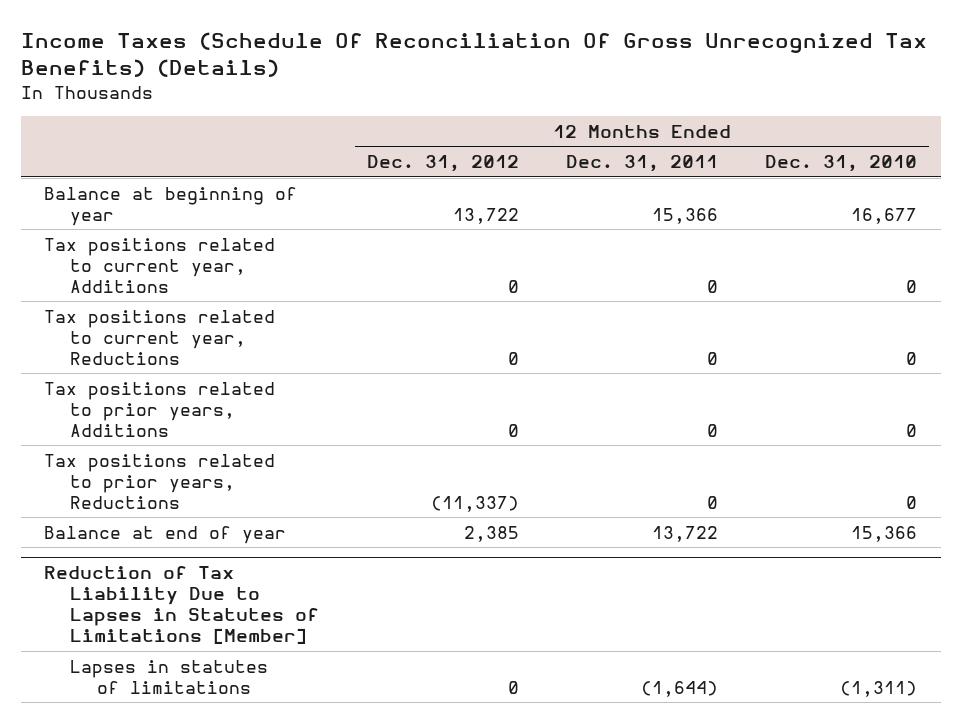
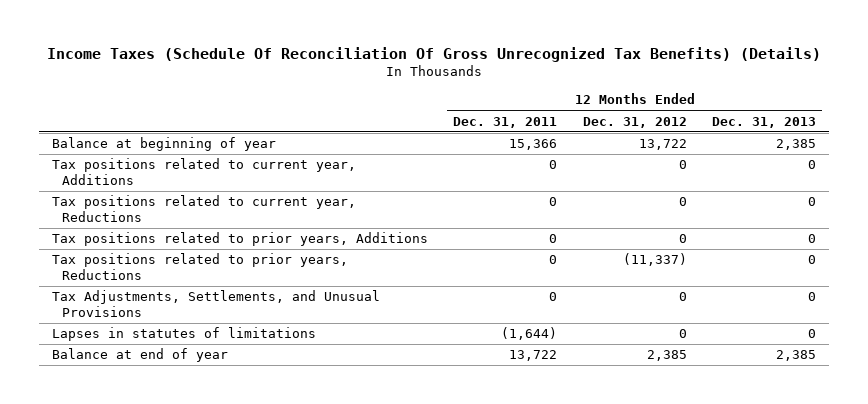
[765,155,918,173] Dec. 31, 2010 -> none
none -> [712,116,817,128] Dec. 31, 2013
[44,566,320,645] Reduction of Tax Liability Due to Lapses in Statutes of Limitations [Member] -> none
none -> [51,290,380,318] Tax Adjustments, Settlements, and Unusual Provisions
[44,525,287,544] Balance at end of year -> [51,348,228,363] Balance at end of year

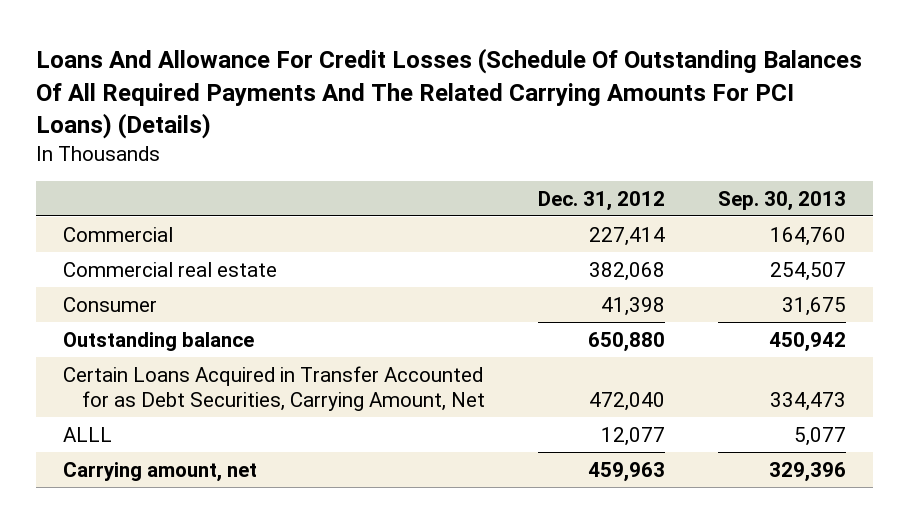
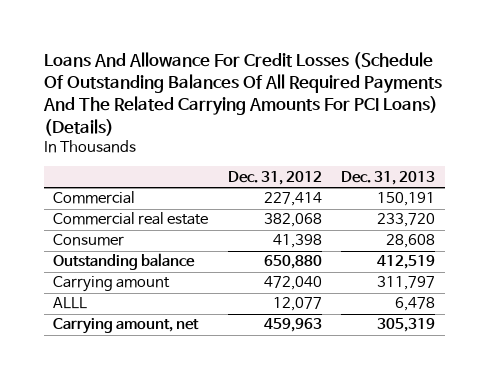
[718,190,847,211] Sep. 30, 2013 -> none
none -> [341,170,436,185] Dec. 31, 2013
[62,365,486,412] Certain Loans Acquired in Transfer Accounted for as Debt Securities, Carrying Amount, Net -> [53,276,171,293] Carrying amount

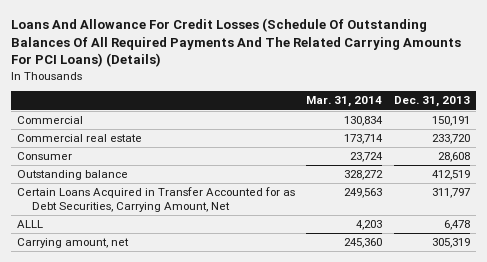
[227,170,322,185] Dec. 31, 2012 -> none
none -> [306,96,383,108] Mar. 31, 2014
[53,276,171,293] Carrying amount -> [16,187,295,212] Certain Loans Acquired in Transfer Accounted for as Debt Securities, Carrying Amount, Net

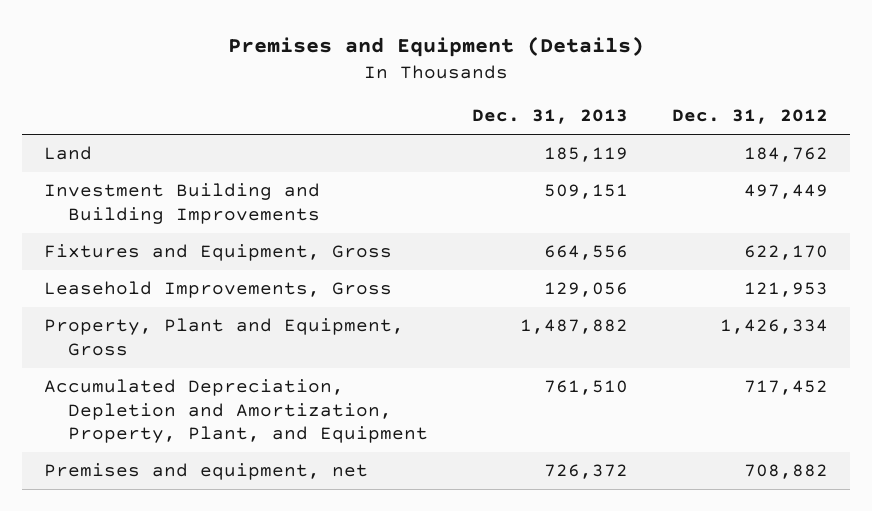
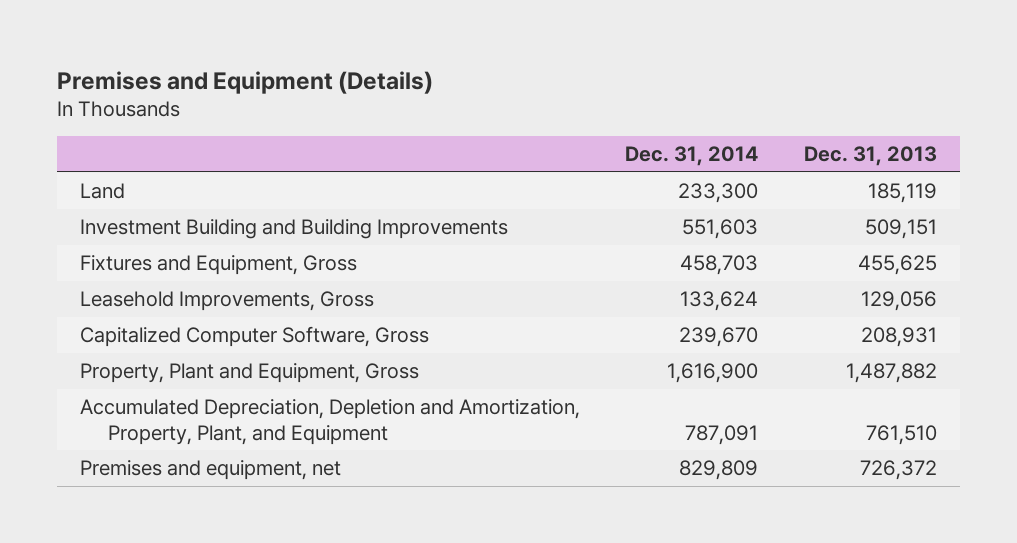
[671,109,828,125] Dec. 31, 2012 -> none
none -> [625,146,759,167] Dec. 31, 2014
[543,245,628,261] 664,556 -> [858,254,938,275] 455,625
none -> [79,325,429,347] Capitalized Computer Software, Gross

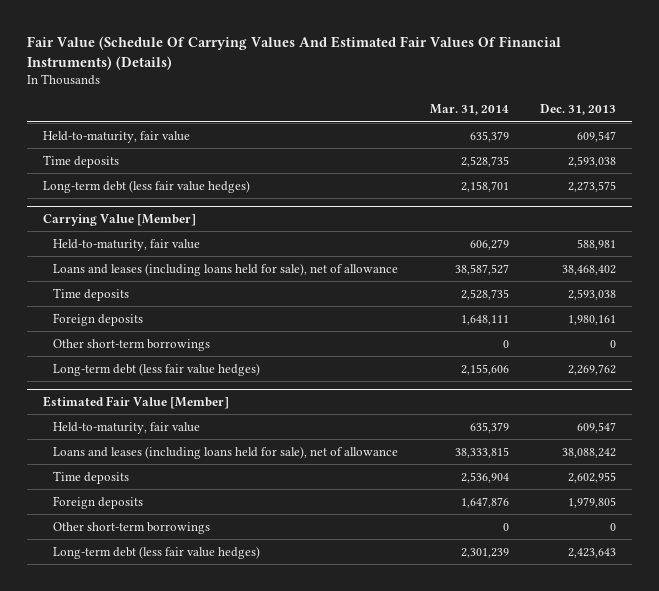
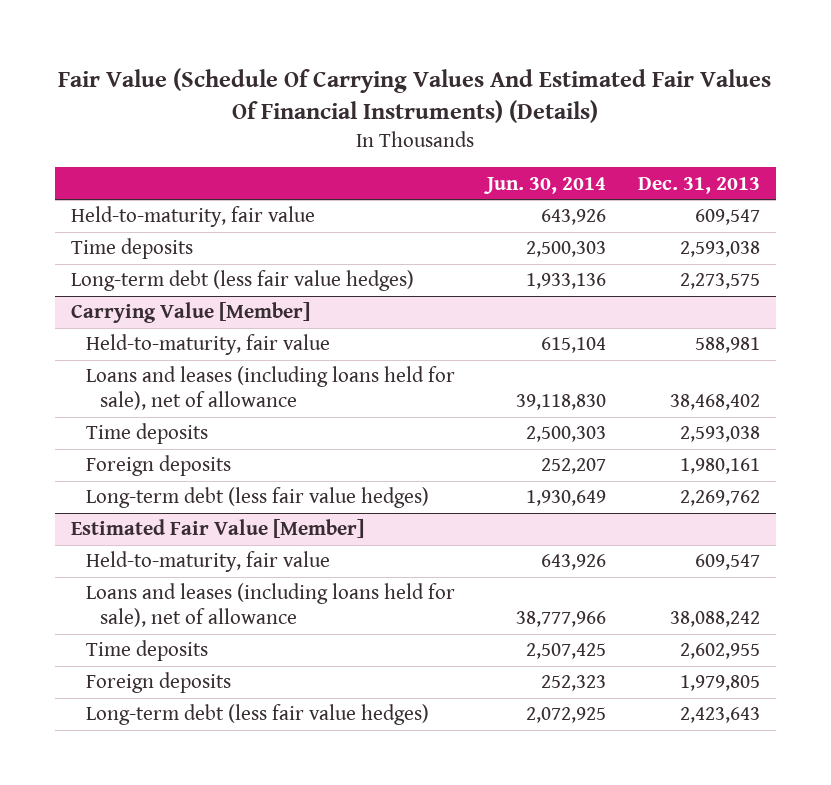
[429,104,509,116] Mar. 31, 2014 -> none
none -> [483,176,606,194] Jun. 30, 2014
[53,338,211,351] Other short-term borrowings -> none
[53,521,211,534] Other short-term borrowings -> none

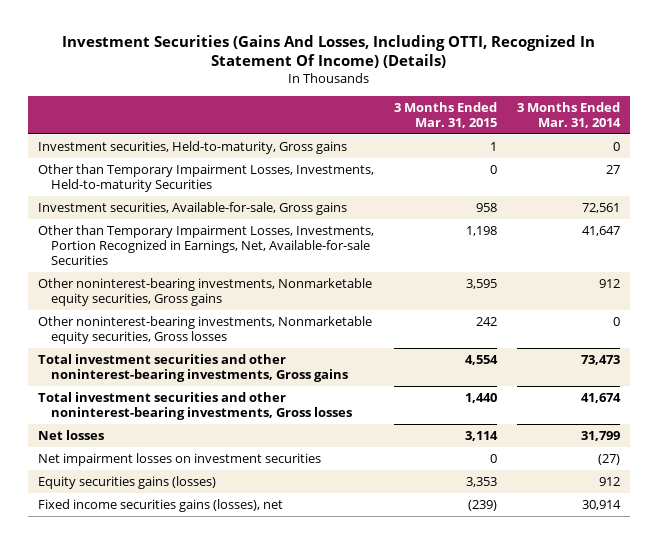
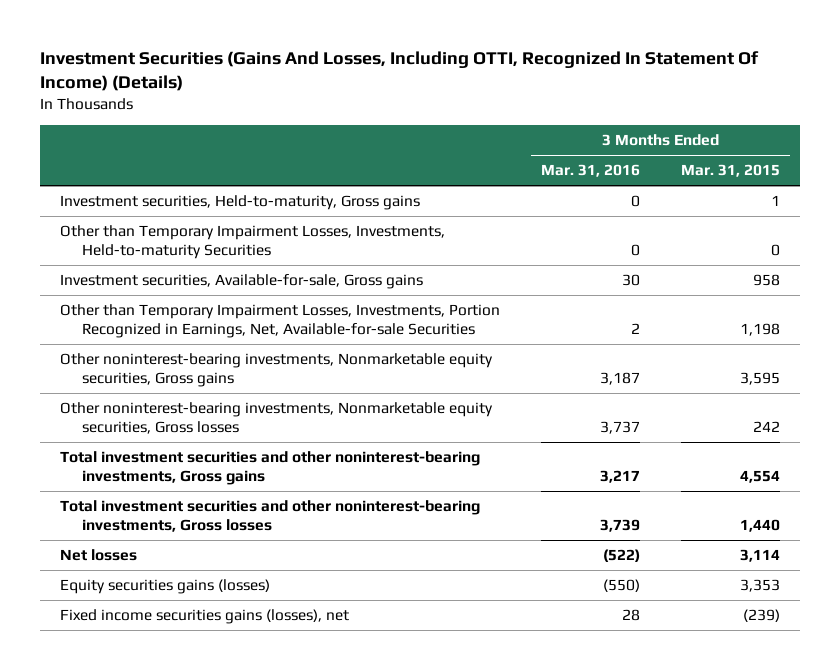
[517,101,622,128] 3 Months Ended Mar. 31, 2014 -> none
none -> [541,164,641,178] Mar. 31, 2016
[37,452,321,466] Net impairment losses on investment securities -> none

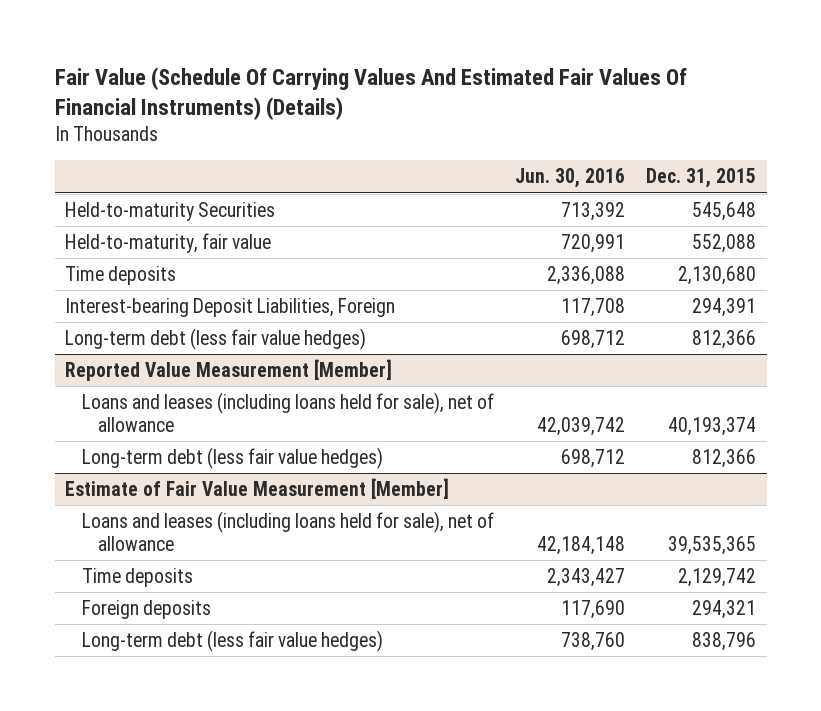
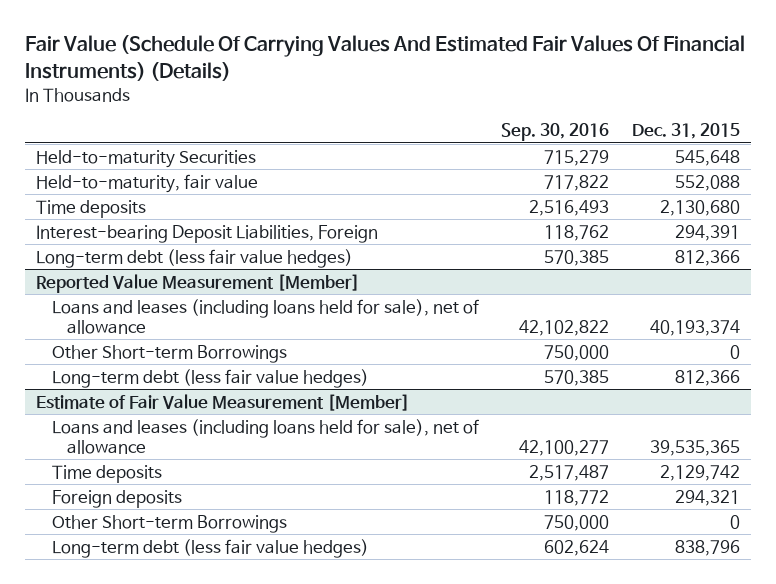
[514,168,625,189] Jun. 30, 2016 -> none
none -> [501,123,610,142] Sep. 30, 2016
none -> [51,344,287,363] Other Short-term Borrowings
none -> [51,514,287,533] Other Short-term Borrowings

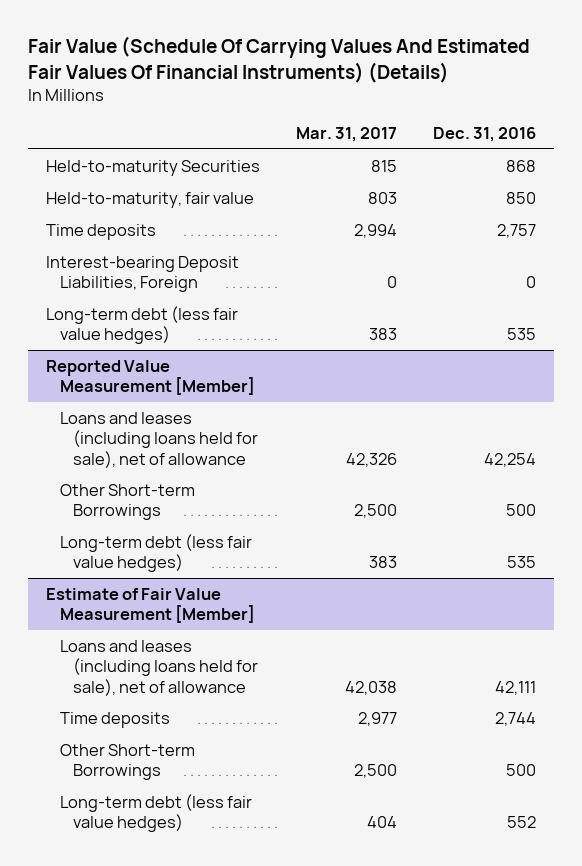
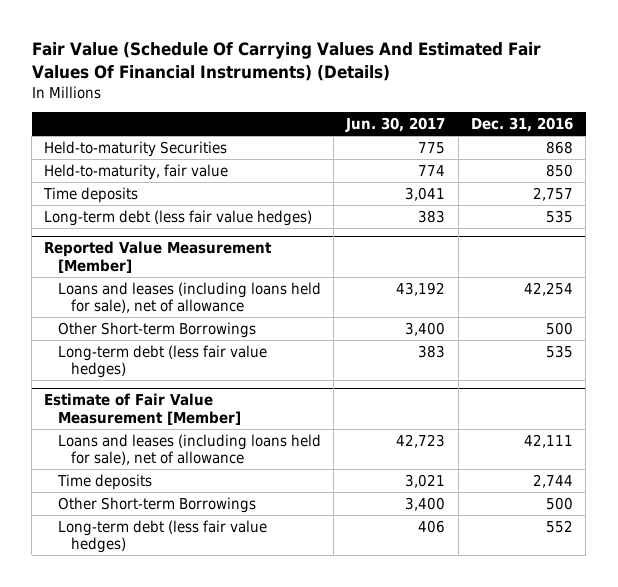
[295,126,397,142] Mar. 31, 2017 -> none
none -> [345,117,446,133] Jun. 30, 2017
[45,255,239,293] Interest-bearing Deposit Liabilities, Foreign -> none

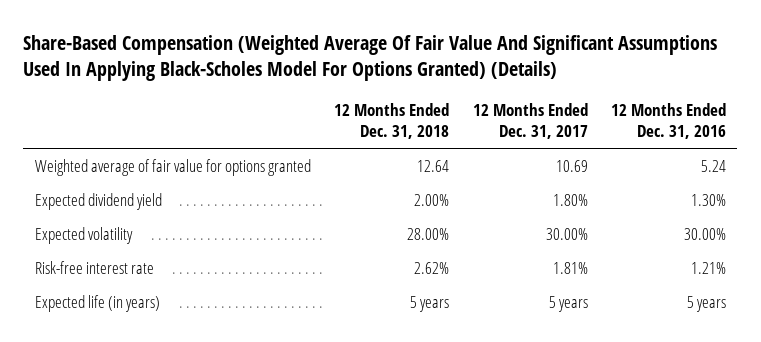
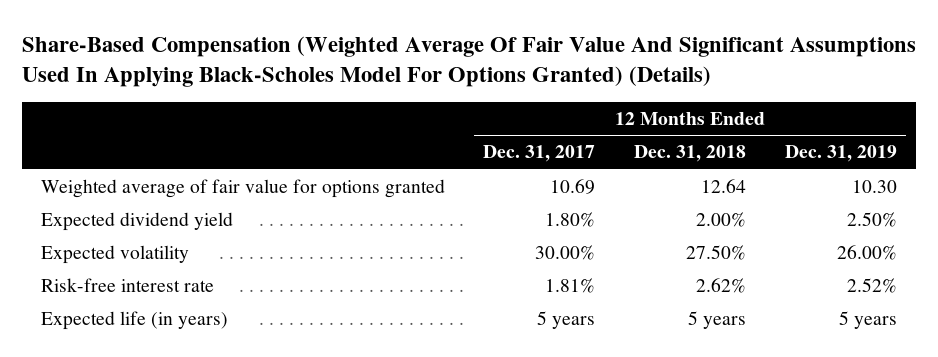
[610,103,726,140] 12 Months Ended Dec. 31, 2016 -> none
none -> [784,145,897,163] Dec. 31, 2019
[407,228,450,241] 28.00% -> [686,245,747,261] 27.50%

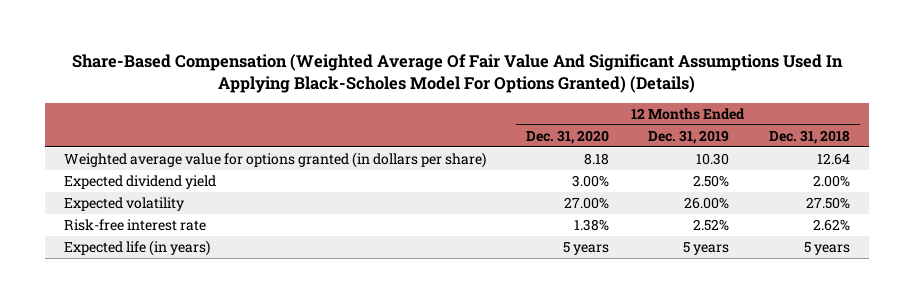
[483,145,596,163] Dec. 31, 2017 -> none
none -> [525,129,609,144] Dec. 31, 2020
[40,179,445,199] Weighted average of fair value for options granted -> [64,152,487,169] Weighted average value for options granted (in dollars per share)

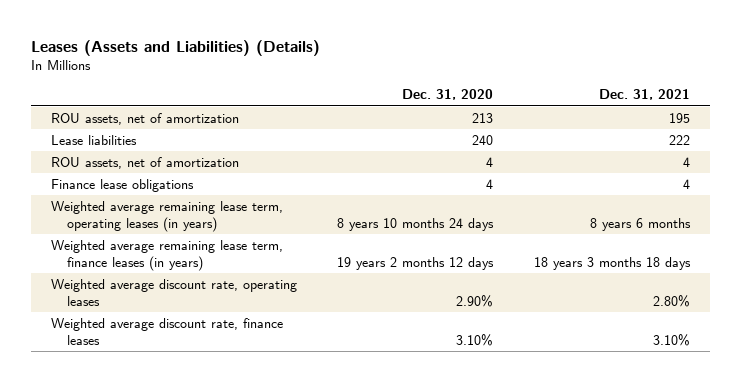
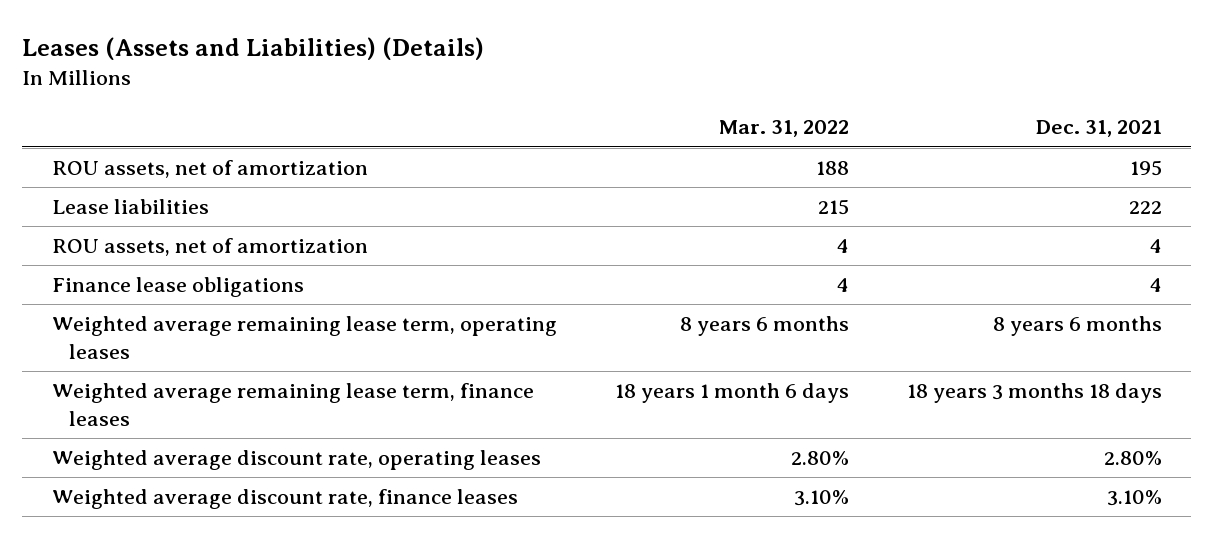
[402,89,494,101] Dec. 31, 2020 -> none
none -> [718,120,849,138] Mar. 31, 2022
[51,200,284,232] Weighted average remaining lease term, operating leases (in years) -> [51,316,557,360] Weighted average remaining lease term, operating leases
[51,239,284,271] Weighted average remaining lease term, finance leases (in years) -> [51,383,534,427] Weighted average remaining lease term, finance leases

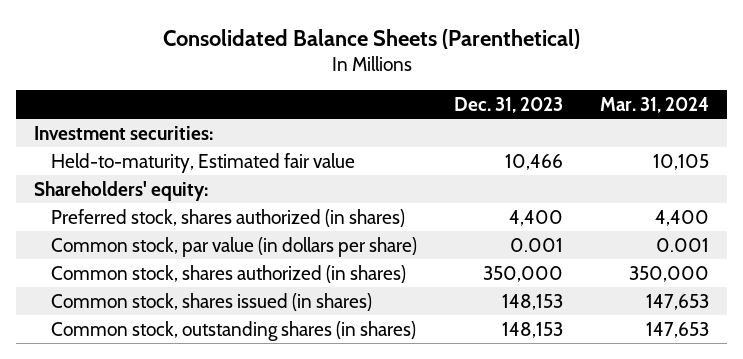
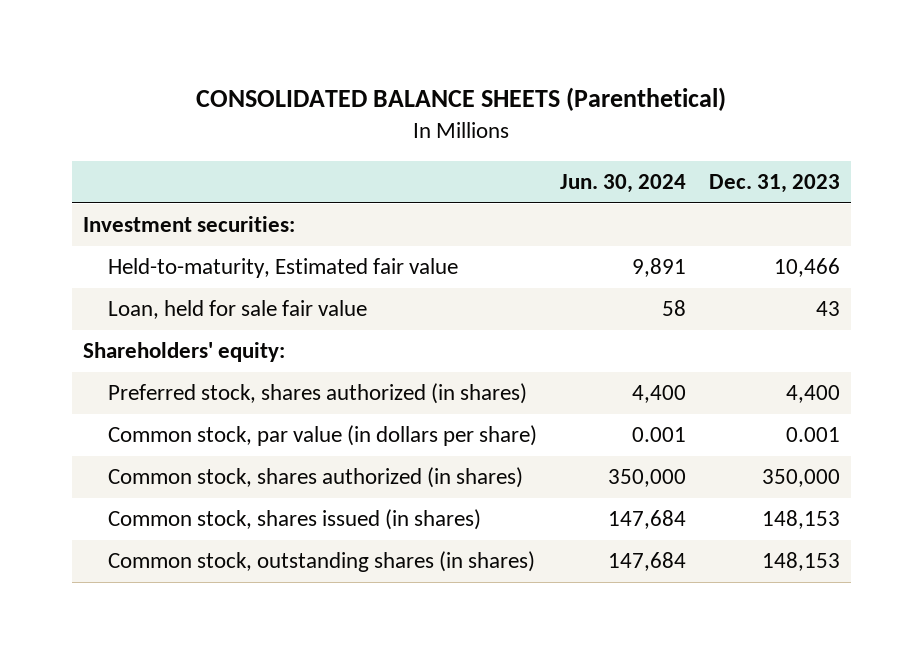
[162,28,580,49] Consolidated Balance Sheets (Parenthetical) -> [196,87,727,112] CONSOLIDATED BALANCE SHEETS (Parenthetical)
[599,97,709,114] Mar. 31, 2024 -> none
none -> [560,174,687,194] Jun. 30, 2024
none -> [108,300,368,320] Loan, held for sale fair value

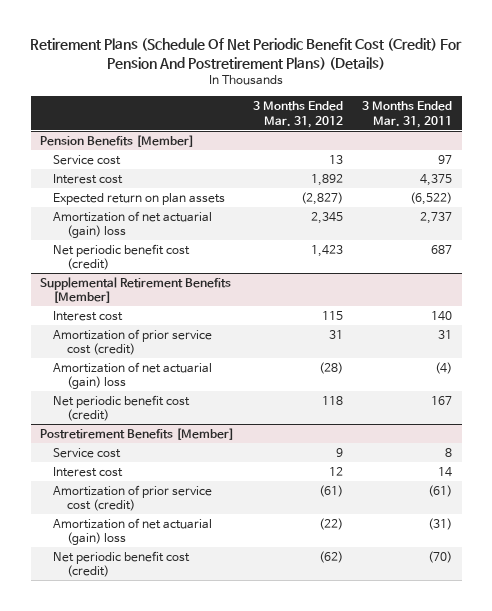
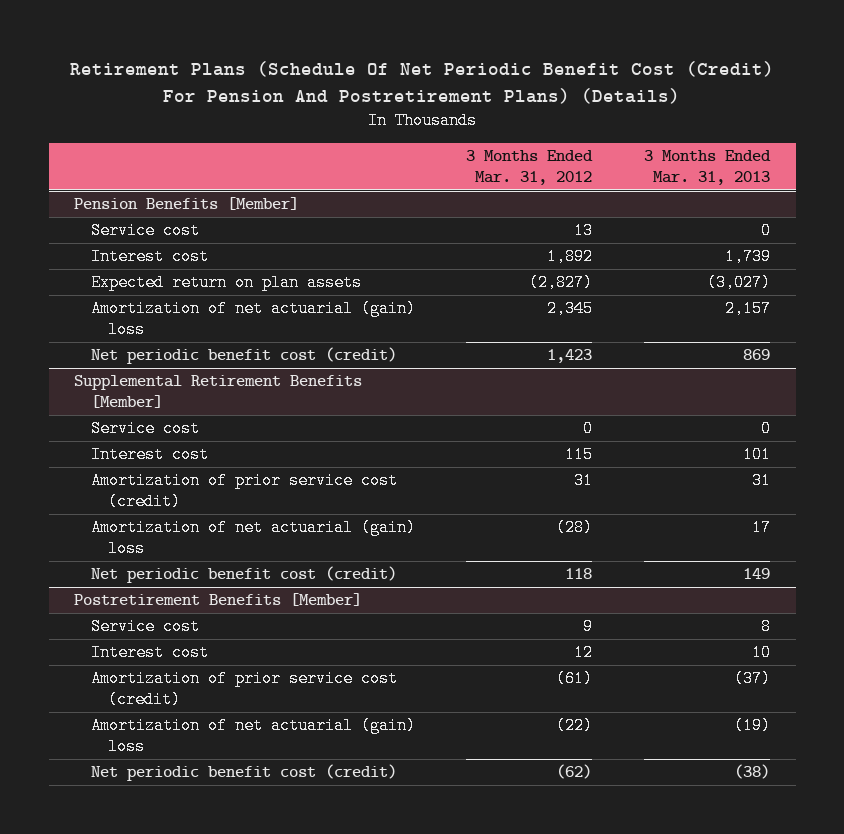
[362,100,453,128] 3 Months Ended Mar. 31, 2011 -> none
none -> [643,149,771,186] 3 Months Ended Mar. 31, 2013
none -> [91,420,201,438] Service cost

